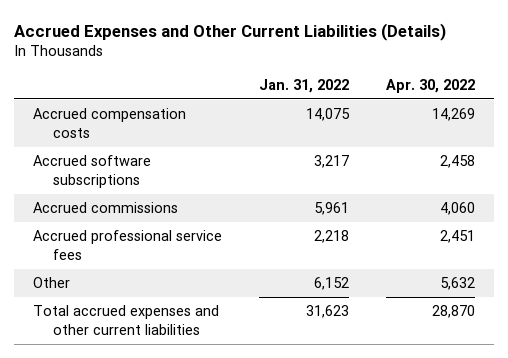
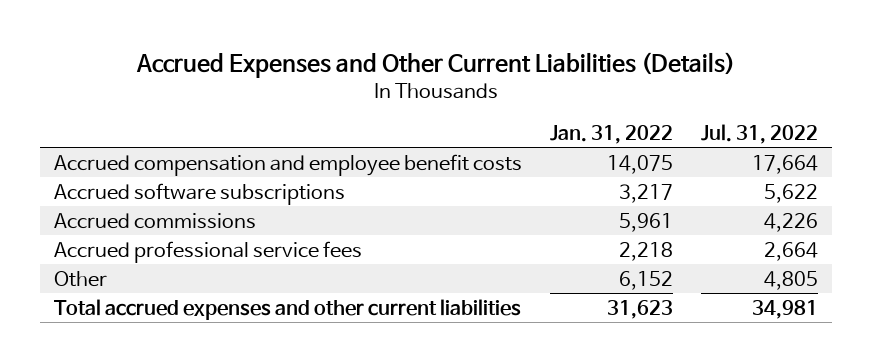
[386,78,476,93] Apr. 30, 2022 -> none
none -> [701,124,819,145] Jul. 31, 2022
[32,108,186,138] Accrued compensation costs -> [54,153,523,176] Accrued compensation and employee benefit costs

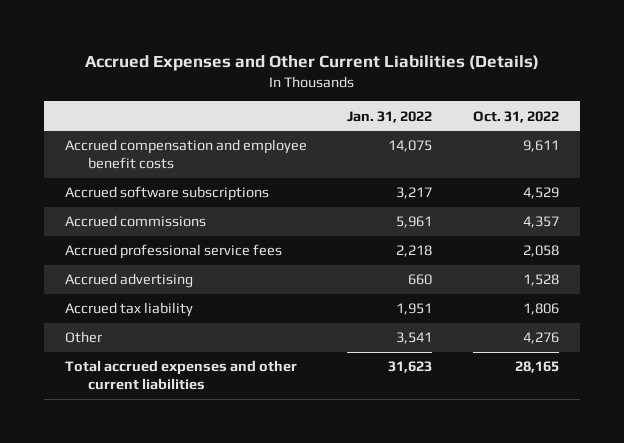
[701,124,819,145] Jul. 31, 2022 -> none
none -> [473,110,560,123] Oct. 31, 2022
none -> [64,273,193,289] Accrued advertising
none -> [64,302,193,318] Accrued tax liability
[619,270,674,290] 6,152 -> [396,332,433,345] 3,541

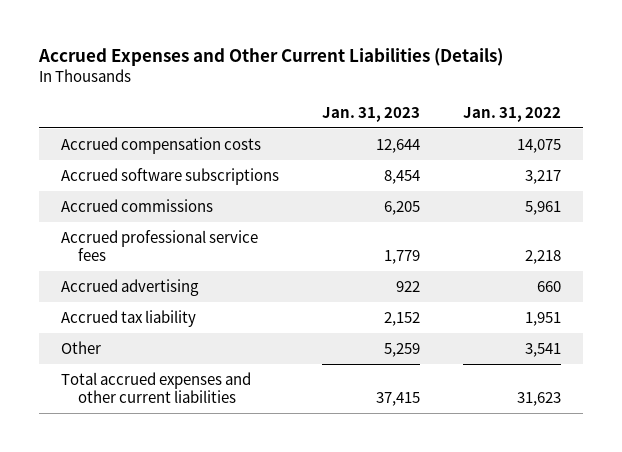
[473,110,560,123] Oct. 31, 2022 -> none
none -> [322,107,421,123] Jan. 31, 2023
[64,139,307,170] Accrued compensation and employee benefit costs -> [60,136,261,154] Accrued compensation costs

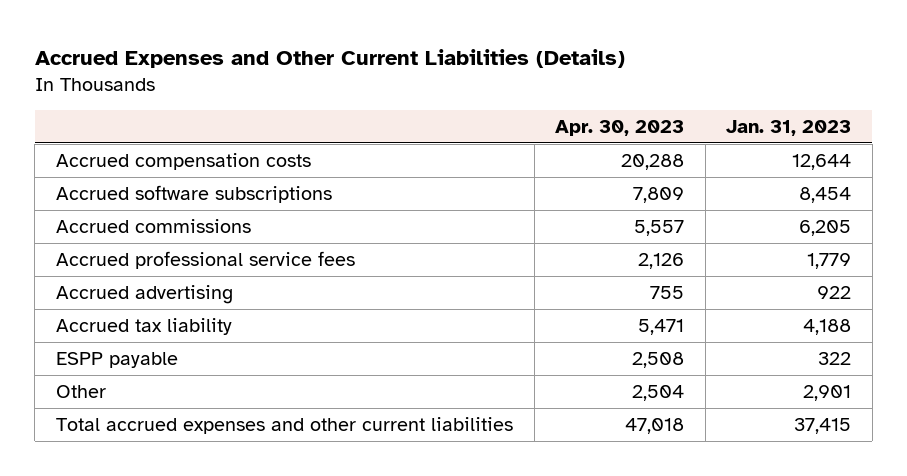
[463,107,562,123] Jan. 31, 2022 -> none
none -> [555,119,685,136] Apr. 30, 2023
[384,311,421,326] 2,152 -> [803,318,852,335] 4,188
none -> [55,351,178,368] ESPP payable
[384,342,421,357] 5,259 -> [803,384,852,401] 2,901

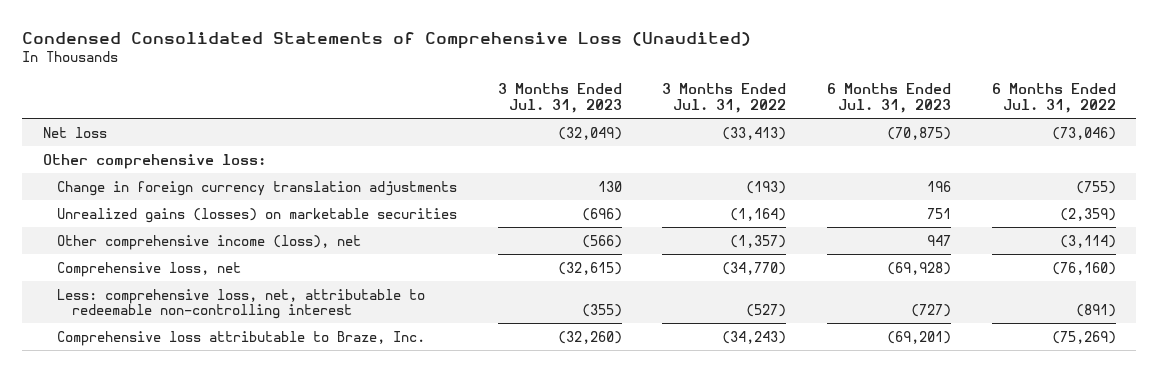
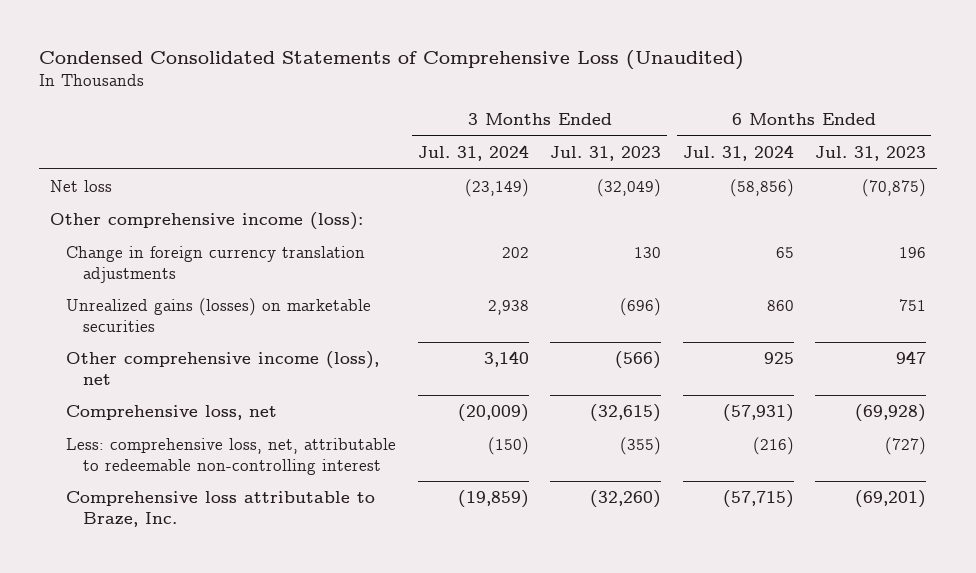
[662,83,787,114] 3 Months Ended Jul. 31, 2022 -> none
[991,83,1116,114] 6 Months Ended Jul. 31, 2022 -> none
none -> [417,144,529,161] Jul. 31, 2024
none -> [682,144,794,161] Jul. 31, 2024
[42,153,266,169] Other comprehensive loss: -> [49,212,363,231] Other comprehensive income (loss):

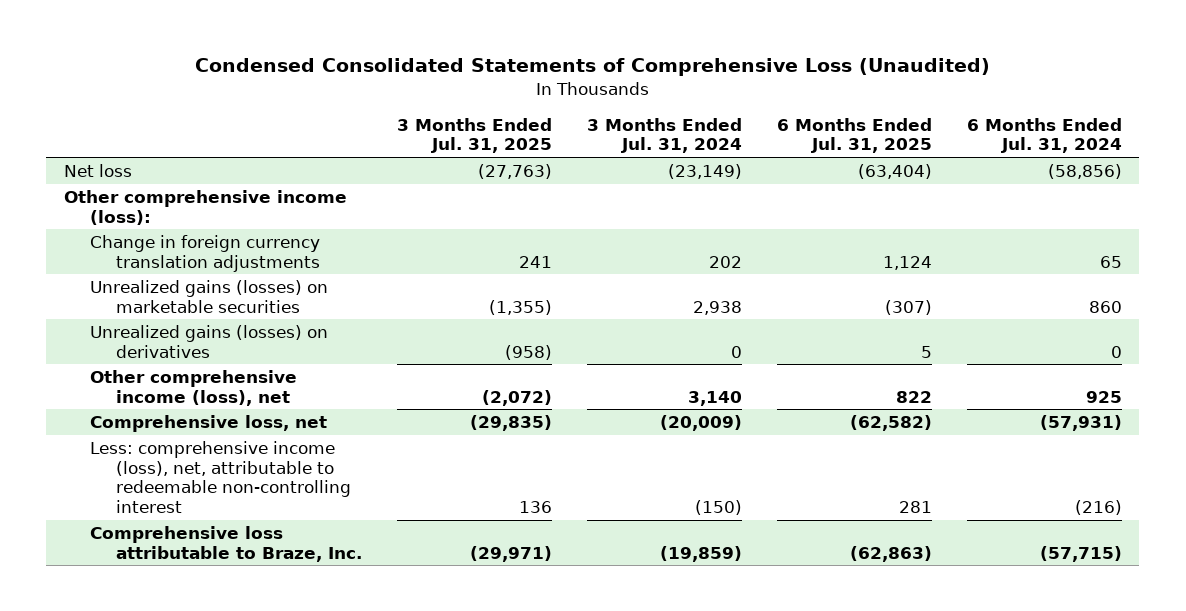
[550,145,662,161] Jul. 31, 2023 -> none
[815,145,927,161] Jul. 31, 2023 -> none
none -> [396,117,552,154] 3 Months Ended Jul. 31, 2025
none -> [776,117,932,154] 6 Months Ended Jul. 31, 2025
none -> [89,324,328,358] Unrealized gains (losses) on derivatives
[66,438,397,475] Less: comprehensive loss, net, attributable to redeemable non-controlling interest -> [89,440,351,513] Less: comprehensive income (loss), net, attributable to redeemable non-controlling interest

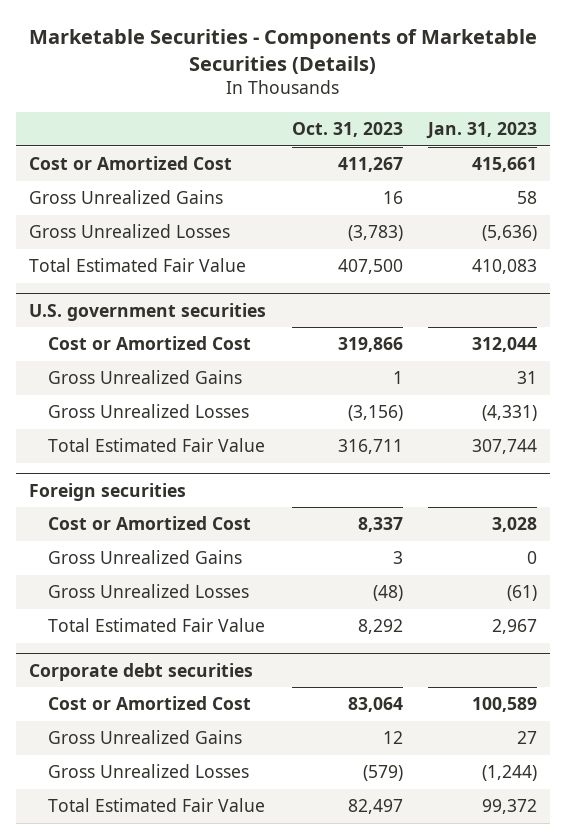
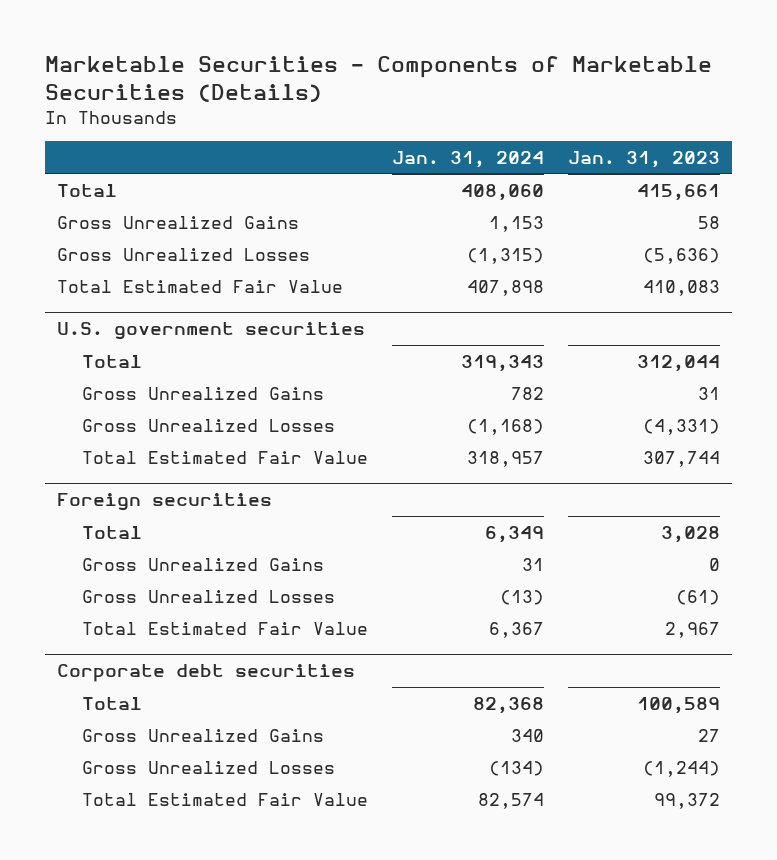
[291,122,403,138] Oct. 31, 2023 -> none
none -> [392,151,545,169] Jan. 31, 2024
[29,156,233,171] Cost or Amortized Cost -> [56,183,117,197] Total
[47,336,251,351] Cost or Amortized Cost -> [82,354,143,368] Total
[47,516,251,531] Cost or Amortized Cost -> [82,525,143,539] Total
[47,696,251,711] Cost or Amortized Cost -> [82,696,143,710] Total

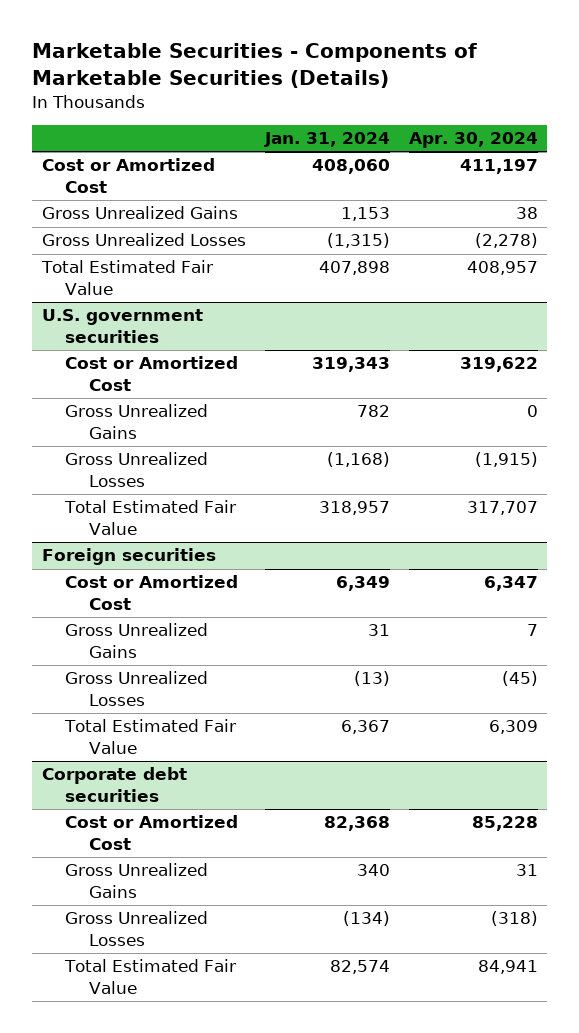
[568,151,721,169] Jan. 31, 2023 -> none
none -> [408,132,538,149] Apr. 30, 2024
[56,183,117,197] Total -> [41,158,215,193] Cost or Amortized Cost
[82,354,143,368] Total -> [65,356,239,391] Cost or Amortized Cost
[82,525,143,539] Total -> [65,575,239,610] Cost or Amortized Cost
[82,696,143,710] Total -> [65,815,239,850] Cost or Amortized Cost

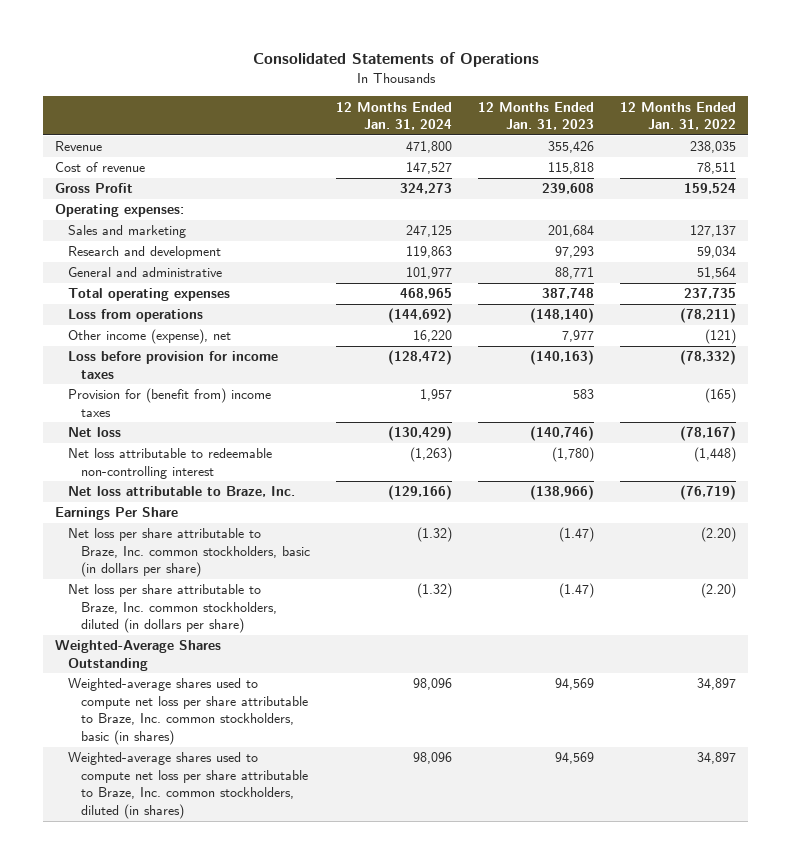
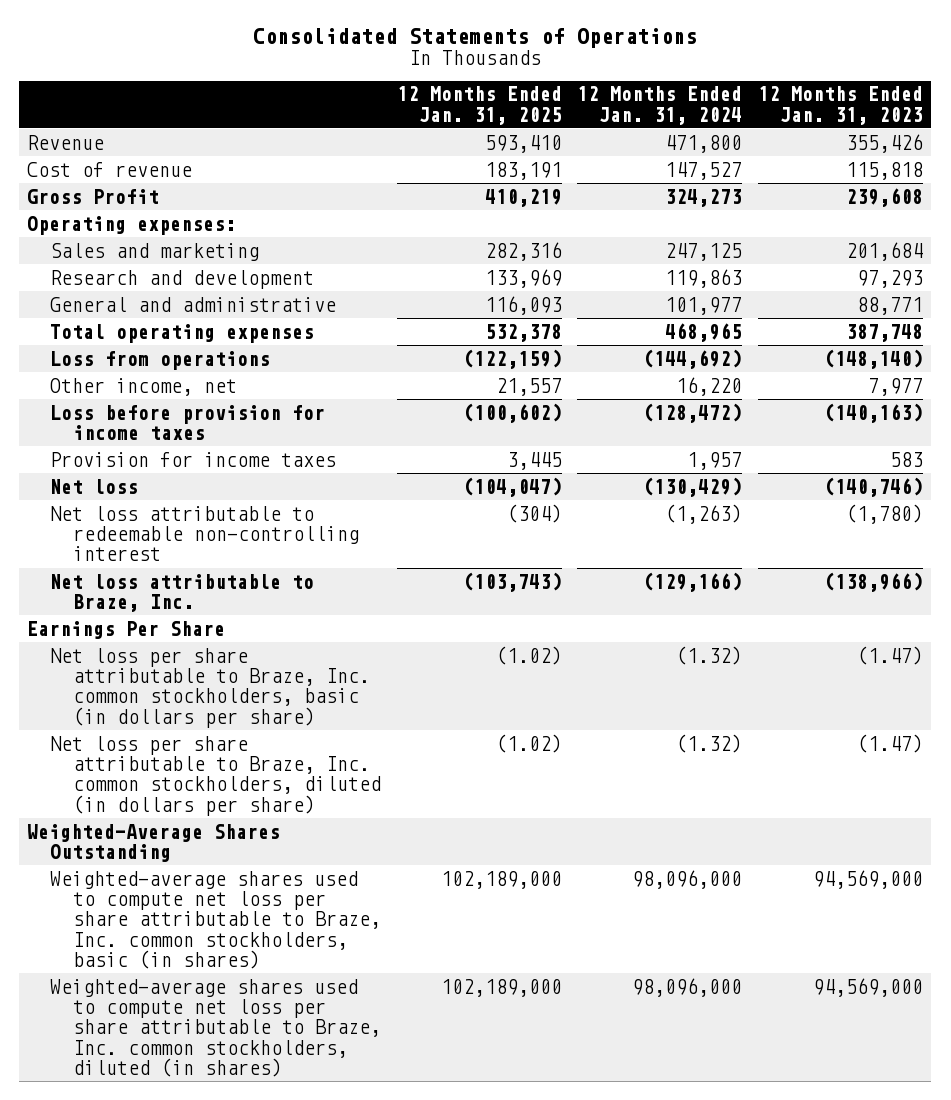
[619,101,736,131] 12 Months Ended Jan. 31, 2022 -> none
none -> [396,86,562,125] 12 Months Ended Jan. 31, 2025
[68,329,232,345] Other income (expense), net -> [49,377,237,396] Other income, net
[68,388,272,417] Provision for (benefit from) income taxes -> [49,451,336,467] Provision for income taxes
[413,678,453,691] 98,096 -> [632,869,743,889] 98,096,000
[554,678,594,691] 94,569 -> [813,869,924,889] 94,569,000
[413,752,453,765] 98,096 -> [632,977,743,997] 98,096,000
[554,752,594,765] 94,569 -> [813,977,924,997] 94,569,000

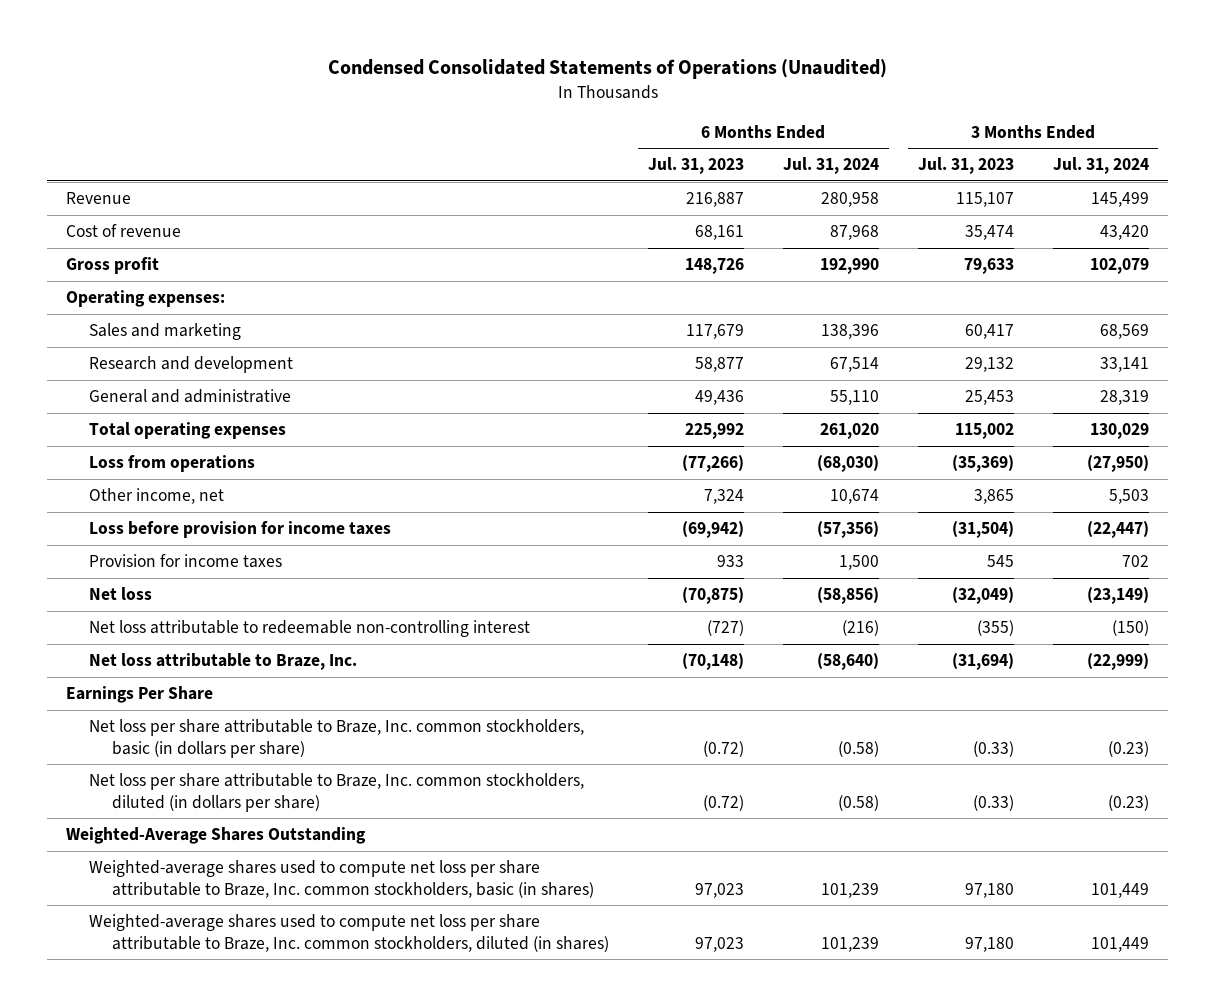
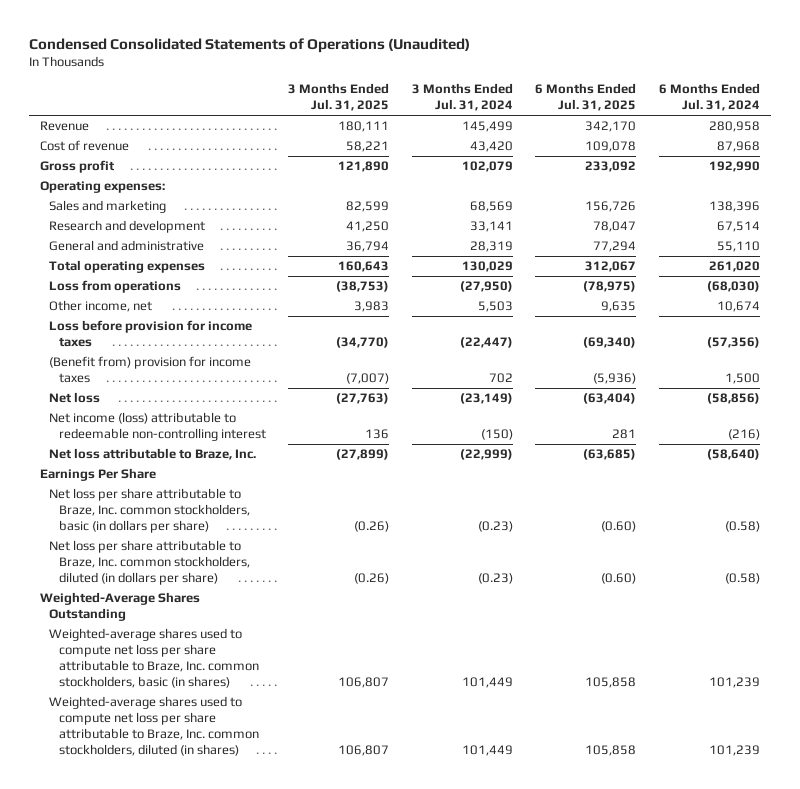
[647,157,744,175] Jul. 31, 2023 -> none
[917,157,1014,175] Jul. 31, 2023 -> none
none -> [288,83,390,111] 3 Months Ended Jul. 31, 2025
none -> [535,83,637,111] 6 Months Ended Jul. 31, 2025
[89,554,283,569] Provision for income taxes -> [49,356,252,384] (Benefit from) provision for income taxes
[89,620,531,638] Net loss attributable to redeemable non-controlling interest -> [49,412,266,442] Net income (loss) attributable to redeemable non-controlling interest

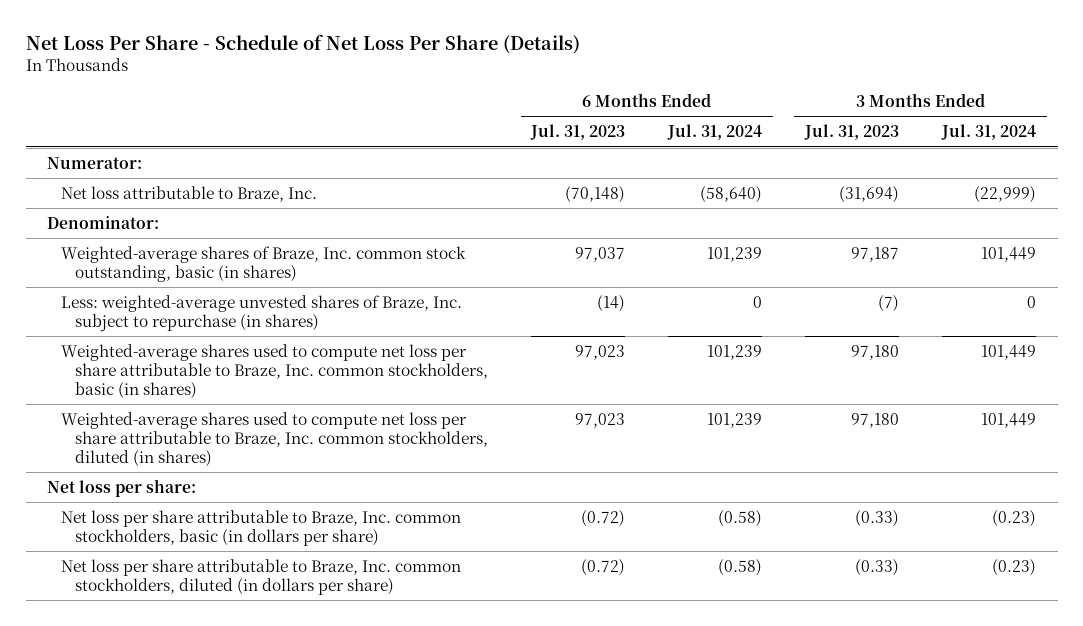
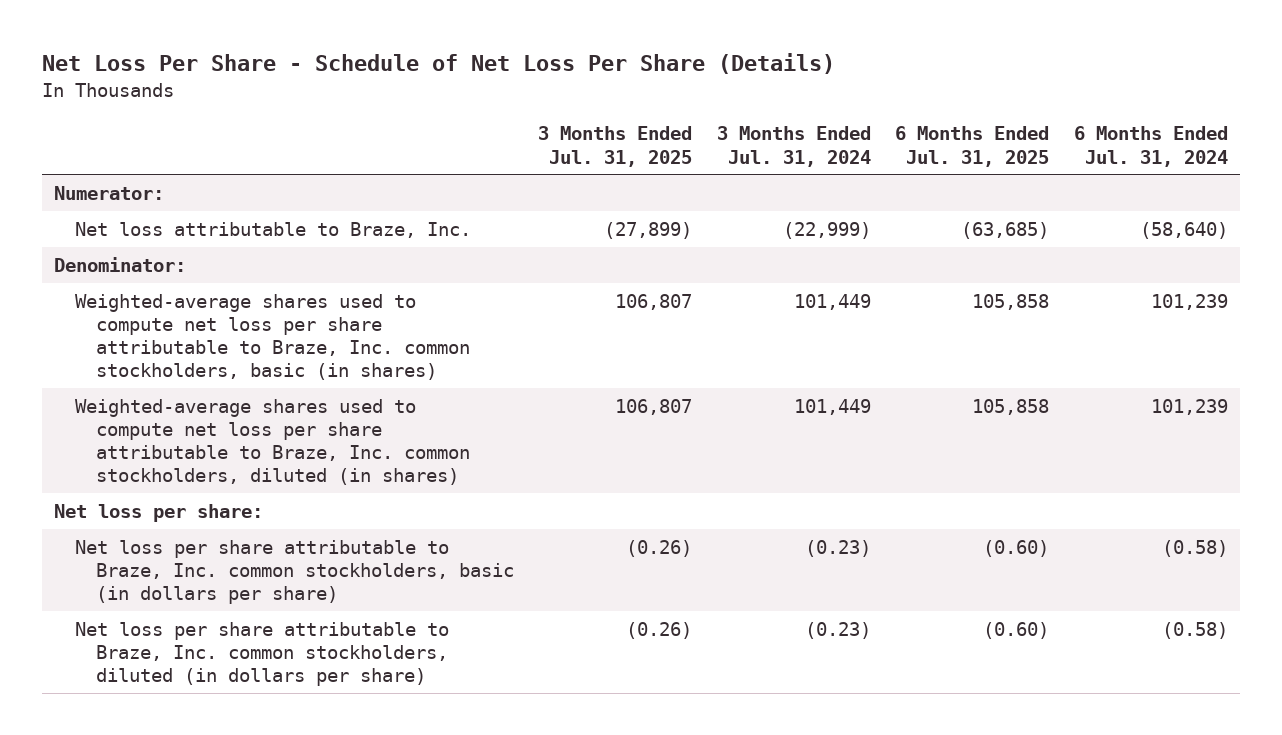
[530,124,626,141] Jul. 31, 2023 -> none
[804,124,900,141] Jul. 31, 2023 -> none
none -> [538,126,693,167] 3 Months Ended Jul. 31, 2025
none -> [895,126,1050,167] 6 Months Ended Jul. 31, 2025
[61,245,467,282] Weighted-average shares of Braze, Inc. common stock outstanding, basic (in shares) -> none
[61,294,463,332] Less: weighted-average unvested shares of Braze, Inc. subject to repurchase (in shares) -> none

